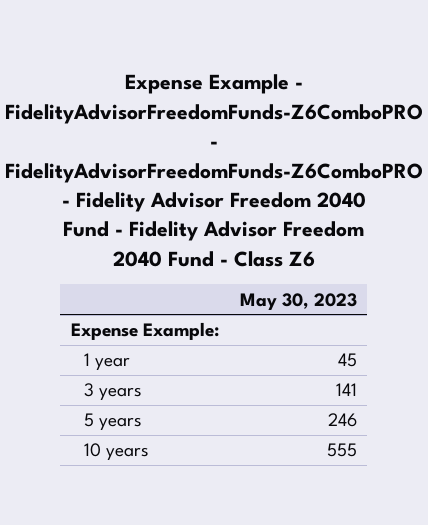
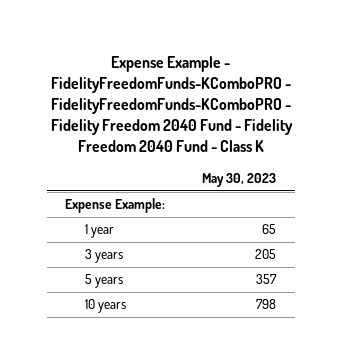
[4,74,423,267] Expense Example - FidelityAdvisorFreedomFunds-Z6ComboPRO - FidelityAdvisorFreedomFunds-Z6ComboPRO - Fidelity Advisor Freedom 2040 Fund - Fidelity Advisor Freedom 2040 Fund - Class Z6 -> [50,55,293,153] Expense Example - FidelityFreedomFunds-KComboPRO - FidelityFreedomFunds-KComboPRO - Fidelity Freedom 2040 Fund - Fidelity Freedom 2040 Fund - Class K
[337,353,357,368] 45 -> [262,224,277,235] 65
[335,383,357,397] 141 -> [255,249,277,260] 205
[327,413,357,428] 246 -> [256,274,278,285] 357
[326,443,357,458] 555 -> [256,299,277,310] 798

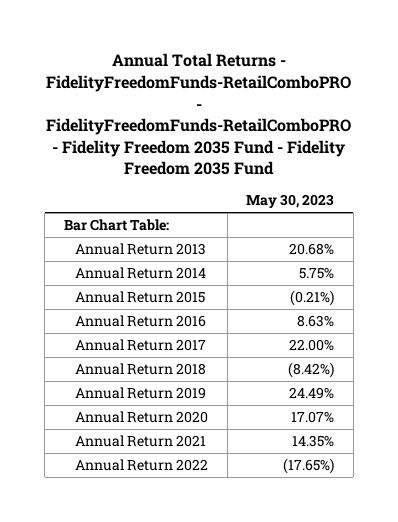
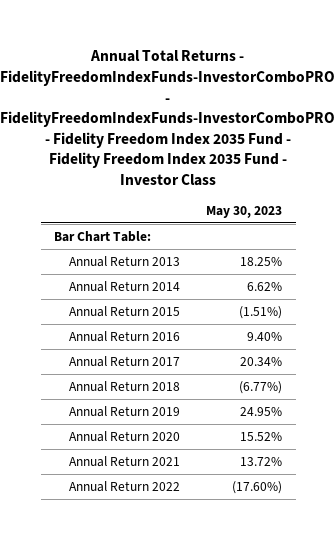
[46,53,352,176] Annual Total Returns - FidelityFreedomFunds-RetailComboPRO - FidelityFreedomFunds-RetailComboPRO - Fidelity Freedom 2035 Fund - Fidelity Freedom 2035 Fund -> [0,50,336,187] Annual Total Returns - FidelityFreedomIndexFunds-InvestorComboPRO - FidelityFreedomIndexFunds-InvestorComboPRO - Fidelity Freedom Index 2035 Fund - Fidelity Freedom Index 2035 Fund - Investor Class
[289,243,335,256] 20.68% -> [240,256,283,266] 18.25%
[299,267,335,280] 5.75% -> [247,281,283,291] 6.62%
[290,290,335,307] (0.21%) -> [239,305,283,319] (1.51%)
[297,315,335,328] 8.63% -> [247,331,283,341] 9.40%
[289,339,335,352] 22.00% -> [240,356,283,366] 20.34%
[288,362,335,379] (8.42%) -> [239,380,283,394] (6.77%)
[289,387,335,400] 24.49% -> [240,406,283,416] 24.95%
[291,411,335,424] 17.07% -> [240,431,283,441] 15.52%
[292,435,335,448] 14.35% -> [240,456,283,466] 13.72%
[283,458,335,475] (17.65%) -> [232,480,283,494] (17.60%)

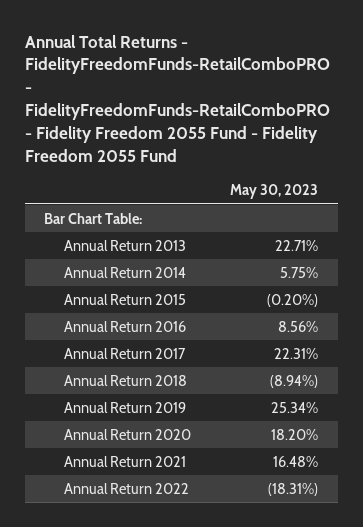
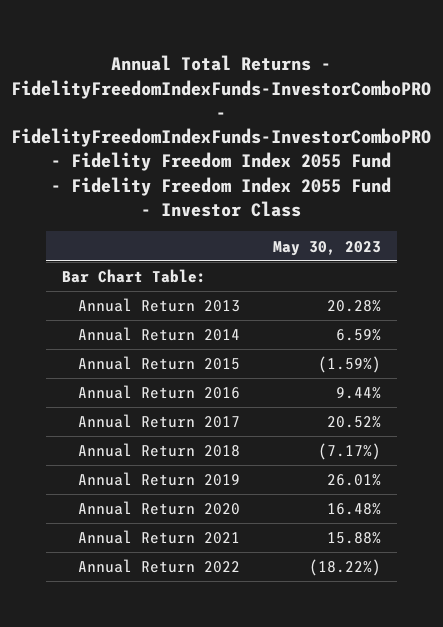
[24,34,330,162] Annual Total Returns - FidelityFreedomFunds-RetailComboPRO - FidelityFreedomFunds-RetailComboPRO - Fidelity Freedom 2055 Fund - Fidelity Freedom 2055 Fund -> [11,55,432,217] Annual Total Returns - FidelityFreedomIndexFunds-InvestorComboPRO - FidelityFreedomIndexFunds-InvestorComboPRO - Fidelity Freedom Index 2055 Fund - Fidelity Freedom Index 2055 Fund - Investor Class
[275,239,319,251] 22.71% -> [326,300,381,313] 20.28%
[280,266,319,278] 5.75% -> [335,329,381,342] 6.59%
[267,293,319,307] (0.20%) -> [317,356,381,374] (1.59%)
[278,320,319,332] 8.56% -> [335,387,381,400] 9.44%
[274,347,319,359] 22.31% -> [326,416,381,429] 20.52%
[270,374,319,388] (8.94%) -> [317,443,381,461] (7.17%)
[271,401,319,413] 25.34% -> [326,474,381,487] 26.01%
[271,428,319,440] 18.20% -> [326,503,381,516] 16.48%
[273,455,319,467] 16.48% -> [326,532,381,545] 15.88%
[268,482,319,496] (18.31%) -> [308,559,381,577] (18.22%)

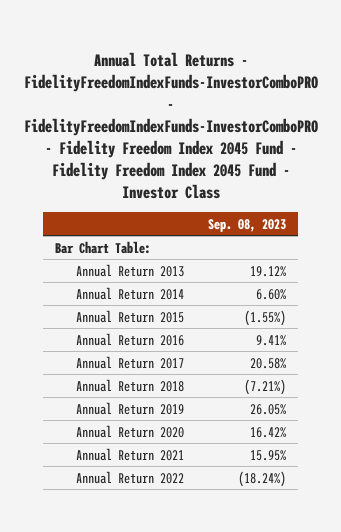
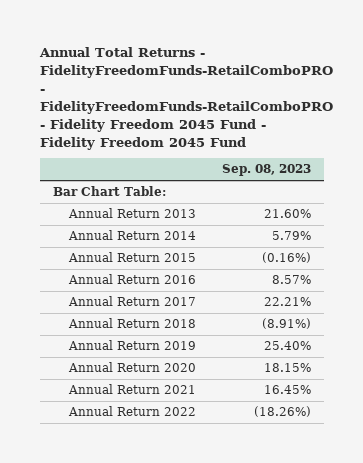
[23,51,318,199] Annual Total Returns - FidelityFreedomIndexFunds-InvestorComboPRO - FidelityFreedomIndexFunds-InvestorComboPRO - Fidelity Freedom Index 2045 Fund - Fidelity Freedom Index 2045 Fund - Investor Class -> [38,47,333,150] Annual Total Returns - FidelityFreedomFunds-RetailComboPRO - FidelityFreedomFunds-RetailComboPRO - Fidelity Freedom 2045 Fund - Fidelity Freedom 2045 Fund
[249,265,286,277] 19.12% -> [263,209,311,219] 21.60%
[255,288,286,300] 6.60% -> [271,231,311,241] 5.79%
[243,309,286,326] (1.55%) -> [261,252,311,264] (0.16%)
[255,334,286,346] 9.41% -> [271,275,311,285] 8.57%
[249,357,286,369] 20.58% -> [263,297,311,307] 22.21%
[243,378,286,395] (7.21%) -> [261,318,311,330] (8.91%)
[249,403,286,415] 26.05% -> [263,341,311,351] 25.40%
[249,426,286,438] 16.42% -> [263,363,311,373] 18.15%
[249,449,286,461] 15.95% -> [263,385,311,395] 16.45%
[237,470,286,487] (18.24%) -> [253,406,311,418] (18.26%)

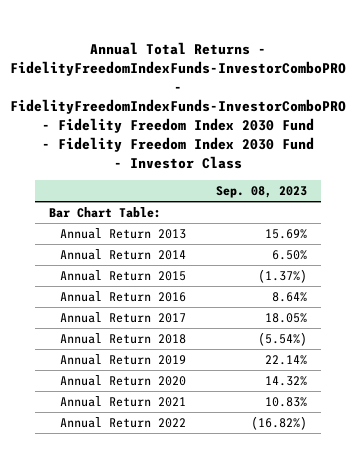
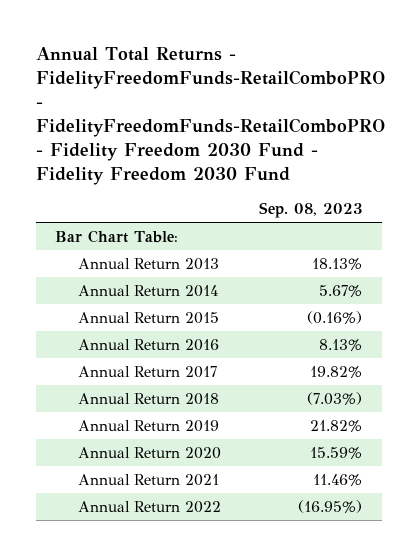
[9,41,346,169] Annual Total Returns - FidelityFreedomIndexFunds-InvestorComboPRO - FidelityFreedomIndexFunds-InvestorComboPRO - Fidelity Freedom Index 2030 Fund - Fidelity Freedom Index 2030 Fund - Investor Class -> [35,46,385,186] Annual Total Returns - FidelityFreedomFunds-RetailComboPRO - FidelityFreedomFunds-RetailComboPRO - Fidelity Freedom 2030 Fund - Fidelity Freedom 2030 Fund
[264,228,307,239] 15.69% -> [312,257,363,270] 18.13%
[271,249,307,260] 6.50% -> [319,284,363,297] 5.67%
[257,268,307,283] (1.37%) -> [307,310,363,324] (0.16%)
[271,291,307,302] 8.64% -> [319,338,363,351] 8.13%
[264,312,307,323] 18.05% -> [310,365,363,378] 19.82%
[257,331,307,346] (5.54%) -> [307,391,363,405] (7.03%)
[264,354,307,365] 22.14% -> [310,419,363,432] 21.82%
[264,375,307,386] 14.32% -> [310,446,363,459] 15.59%
[264,396,307,407] 10.83% -> [313,473,363,486] 11.46%
[250,415,307,430] (16.82%) -> [298,499,363,513] (16.95%)

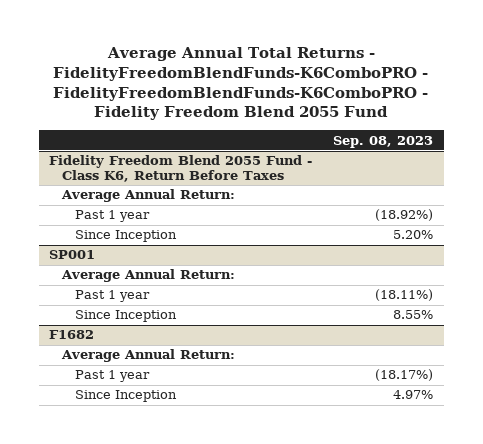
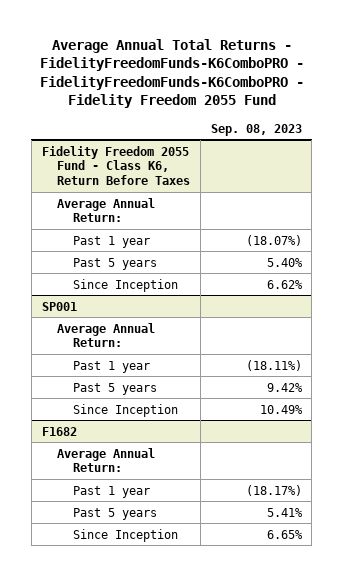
[53,47,429,121] Average Annual Total Returns - FidelityFreedomBlendFunds-K6ComboPRO - FidelityFreedomBlendFunds-K6ComboPRO - Fidelity Freedom Blend 2055 Fund -> [39,38,304,109] Average Annual Total Returns - FidelityFreedomFunds-K6ComboPRO - FidelityFreedomFunds-K6ComboPRO - Fidelity Freedom 2055 Fund
[49,155,313,183] Fidelity Freedom Blend 2055 Fund - Class K6, Return Before Taxes -> [41,145,191,186] Fidelity Freedom 2055 Fund - Class K6, Return Before Taxes
[375,209,434,222] (18.92%) -> [245,234,302,246] (18.07%)
none -> [72,257,157,270] Past 5 years
[393,230,434,240] 5.20% -> [266,279,303,289] 6.62%
none -> [72,382,157,395] Past 5 years
[393,310,434,320] 8.55% -> [259,404,303,414] 10.49%
none -> [72,507,157,520] Past 5 years
[393,390,434,400] 4.97% -> [266,529,303,539] 6.65%

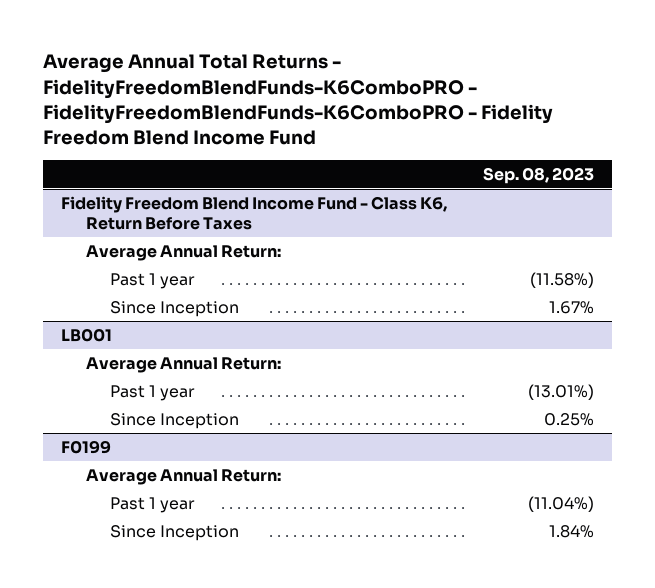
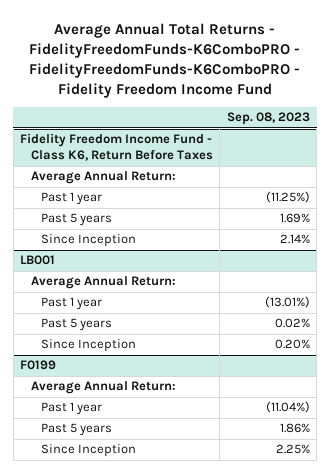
[43,54,554,145] Average Annual Total Returns - FidelityFreedomBlendFunds-K6ComboPRO - FidelityFreedomBlendFunds-K6ComboPRO - Fidelity Freedom Blend Income Fund -> [29,22,301,98] Average Annual Total Returns - FidelityFreedomFunds-K6ComboPRO - FidelityFreedomFunds-K6ComboPRO - Fidelity Freedom Income Fund
[61,195,448,231] Fidelity Freedom Blend Income Fund - Class K6, Return Before Taxes -> [20,133,213,162] Fidelity Freedom Income Fund - Class K6, Return Before Taxes
[529,271,594,288] (11.58%) -> [265,191,310,204] (11.25%)
none -> [40,213,112,227] Past 5 years
[548,300,594,314] 1.67% -> [279,234,310,245] 2.14%
none -> [40,318,112,332] Past 5 years
[543,412,594,426] 0.25% -> [274,339,310,350] 0.20%
none -> [40,423,112,437] Past 5 years
[548,524,594,538] 1.84% -> [275,444,310,455] 2.25%

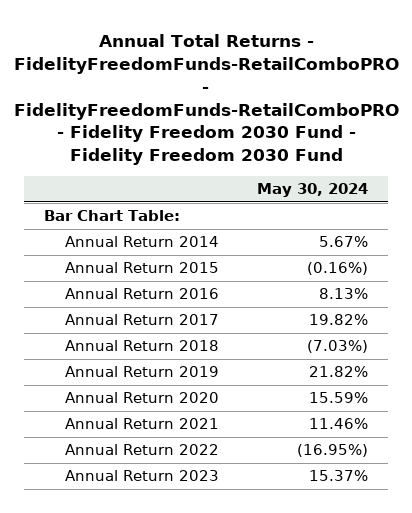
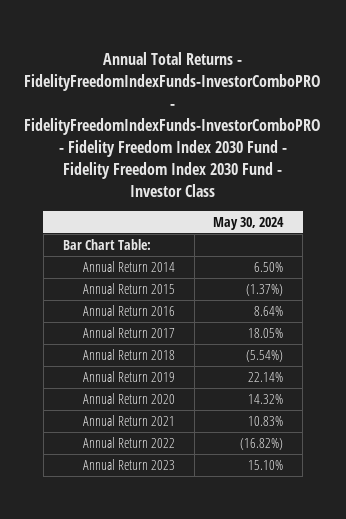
[14,34,400,166] Annual Total Returns - FidelityFreedomFunds-RetailComboPRO - FidelityFreedomFunds-RetailComboPRO - Fidelity Freedom 2030 Fund - Fidelity Freedom 2030 Fund -> [24,52,322,197] Annual Total Returns - FidelityFreedomIndexFunds-InvestorComboPRO - FidelityFreedomIndexFunds-InvestorComboPRO - Fidelity Freedom Index 2030 Fund - Fidelity Freedom Index 2030 Fund - Investor Class
[319,236,369,248] 5.67% -> [254,262,284,273] 6.50%
[307,262,369,276] (0.16%) -> [246,284,284,297] (1.37%)
[319,288,369,300] 8.13% -> [254,306,284,317] 8.64%
[309,314,369,326] 19.82% -> [248,328,284,339] 18.05%
[307,340,369,354] (7.03%) -> [246,350,284,363] (5.54%)
[309,366,369,378] 21.82% -> [248,372,284,383] 22.14%
[309,392,369,404] 15.59% -> [248,394,284,405] 14.32%
[309,418,369,430] 11.46% -> [248,416,284,427] 10.83%
[297,444,369,458] (16.95%) -> [240,438,284,451] (16.82%)
[309,470,369,482] 15.37% -> [248,460,284,471] 15.10%

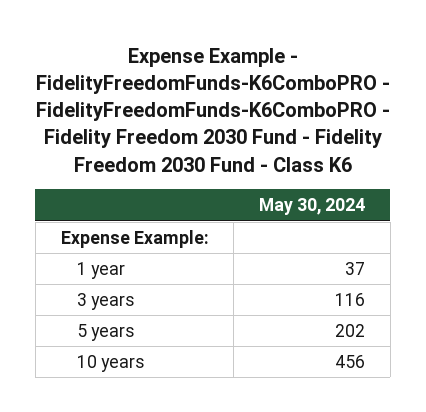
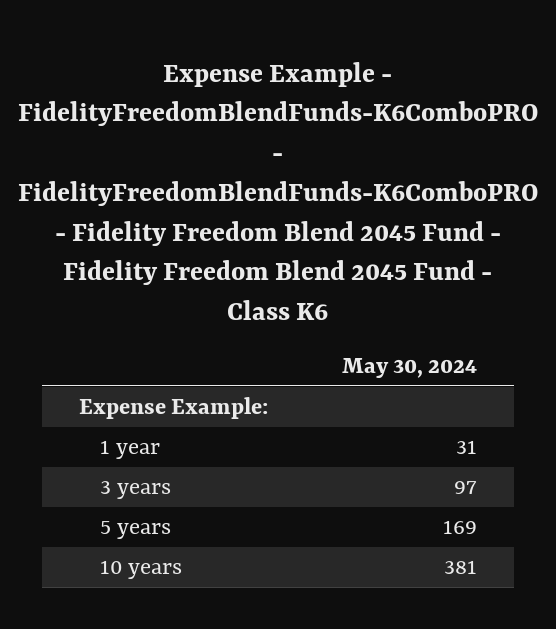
[35,47,390,172] Expense Example - FidelityFreedomFunds-K6ComboPRO - FidelityFreedomFunds-K6ComboPRO - Fidelity Freedom 2030 Fund - Fidelity Freedom 2030 Fund - Class K6 -> [17,61,538,321] Expense Example - FidelityFreedomBlendFunds-K6ComboPRO - FidelityFreedomBlendFunds-K6ComboPRO - Fidelity Freedom Blend 2045 Fund - Fidelity Freedom Blend 2045 Fund - Class K6
[345,261,366,275] 37 -> [455,440,477,455] 31
[335,292,366,306] 116 -> [453,481,477,495] 97
[335,323,366,337] 202 -> [442,520,477,535] 169
[335,354,366,368] 456 -> [443,560,477,575] 381

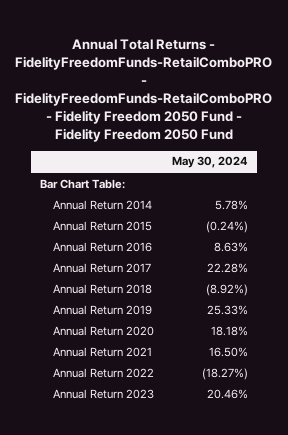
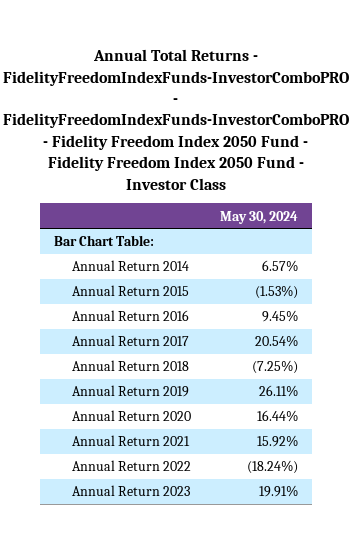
[14,39,272,143] Annual Total Returns - FidelityFreedomFunds-RetailComboPRO - FidelityFreedomFunds-RetailComboPRO - Fidelity Freedom 2050 Fund - Fidelity Freedom 2050 Fund -> [2,49,349,190] Annual Total Returns - FidelityFreedomIndexFunds-InvestorComboPRO - FidelityFreedomIndexFunds-InvestorComboPRO - Fidelity Freedom Index 2050 Fund - Fidelity Freedom Index 2050 Fund - Investor Class
[214,199,248,210] 5.78% -> [261,260,298,273] 6.57%
[205,220,248,233] (0.24%) -> [254,285,298,300] (1.53%)
[213,241,248,252] 8.63% -> [261,310,298,323] 9.45%
[206,262,248,273] 22.28% -> [254,335,298,348] 20.54%
[205,283,248,296] (8.92%) -> [251,360,298,375] (7.25%)
[206,304,248,315] 25.33% -> [258,385,298,398] 26.11%
[210,325,248,336] 18.18% -> [256,410,298,423] 16.44%
[208,346,248,357] 16.50% -> [256,435,298,448] 15.92%
[201,367,248,380] (18.27%) -> [246,460,298,475] (18.24%)
[206,388,248,399] 20.46% -> [258,485,298,498] 19.91%

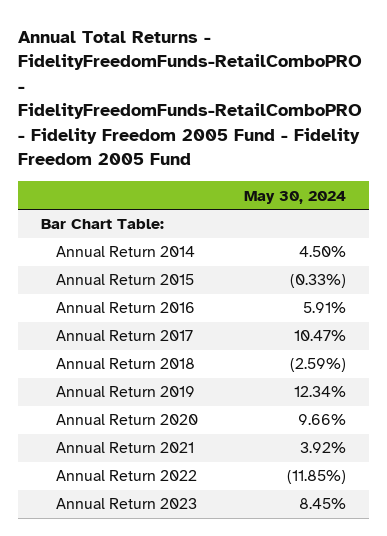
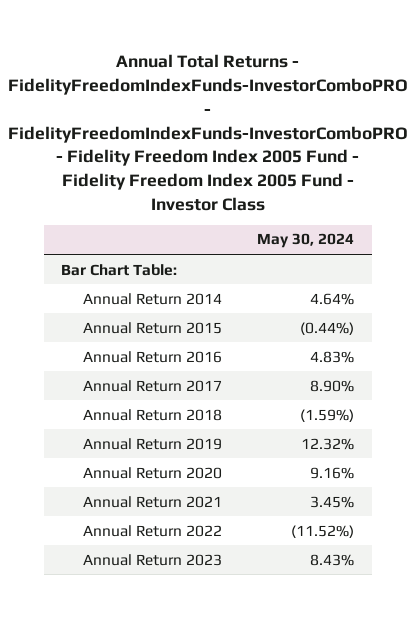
[18,30,363,166] Annual Total Returns - FidelityFreedomFunds-RetailComboPRO - FidelityFreedomFunds-RetailComboPRO - Fidelity Freedom 2005 Fund - Fidelity Freedom 2005 Fund -> [7,54,408,211] Annual Total Returns - FidelityFreedomIndexFunds-InvestorComboPRO - FidelityFreedomIndexFunds-InvestorComboPRO - Fidelity Freedom Index 2005 Fund - Fidelity Freedom Index 2005 Fund - Investor Class
[299,246,347,258] 4.50% -> [310,292,355,305] 4.64%
[290,274,347,289] (0.33%) -> [300,321,355,335] (0.44%)
[303,302,347,314] 5.91% -> [310,350,355,363] 4.83%
[294,330,347,342] 10.47% -> [310,379,355,392] 8.90%
[290,358,347,373] (2.59%) -> [300,408,355,422] (1.59%)
[294,386,347,398] 12.34% -> [301,437,355,450] 12.32%
[298,414,347,426] 9.66% -> [310,466,355,479] 9.16%
[300,442,347,454] 3.92% -> [310,495,355,508] 3.45%
[287,470,347,485] (11.85%) -> [291,524,355,538] (11.52%)
[299,498,347,510] 8.45% -> [310,553,355,566] 8.43%

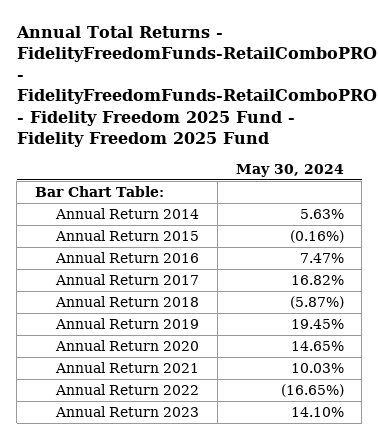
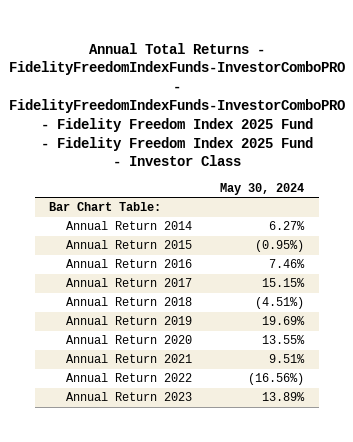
[15,25,377,147] Annual Total Returns - FidelityFreedomFunds-RetailComboPRO - FidelityFreedomFunds-RetailComboPRO - Fidelity Freedom 2025 Fund - Fidelity Freedom 2025 Fund -> [8,42,345,167] Annual Total Returns - FidelityFreedomIndexFunds-InvestorComboPRO - FidelityFreedomIndexFunds-InvestorComboPRO - Fidelity Freedom Index 2025 Fund - Fidelity Freedom Index 2025 Fund - Investor Class
[299,209,344,220] 5.63% -> [269,221,306,231] 6.27%
[289,230,344,244] (0.16%) -> [255,240,305,253] (0.95%)
[299,253,344,264] 7.47% -> [269,259,306,269] 7.46%
[290,275,344,286] 16.82% -> [262,278,306,288] 15.15%
[289,296,344,310] (5.87%) -> [255,297,305,310] (4.51%)
[290,319,344,330] 19.45% -> [262,316,306,326] 19.69%
[290,341,344,352] 14.65% -> [262,335,306,345] 13.55%
[290,363,344,374] 10.03% -> [269,354,306,364] 9.51%
[280,384,344,398] (16.65%) -> [248,373,305,386] (16.56%)
[290,407,344,418] 14.10% -> [262,392,306,402] 13.89%

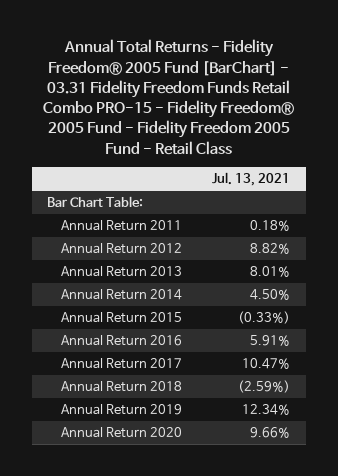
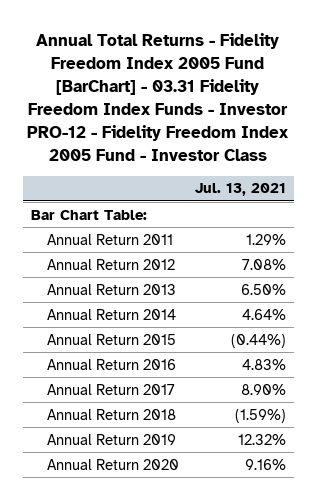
[42,39,294,155] Annual Total Returns - Fidelity Freedom® 2005 Fund [BarChart] - 03.31 Fidelity Freedom Funds Retail Combo PRO-15 - Fidelity Freedom® 2005 Fund - Fidelity Freedom 2005 Fund - Retail Class -> [27,32,290,161] Annual Total Returns - Fidelity Freedom Index 2005 Fund [BarChart] - 03.31 Fidelity Freedom Index Funds - Investor PRO-12 - Fidelity Freedom Index 2005 Fund - Investor Class
[250,220,291,232] 0.18% -> [245,233,286,245] 1.29%
[250,243,291,255] 8.82% -> [241,258,286,270] 7.08%
[250,266,291,278] 8.01% -> [240,283,286,295] 6.50%
[250,289,291,301] 4.50% -> [241,308,286,320] 4.64%
[238,311,291,325] (0.33%) -> [230,333,286,348] (0.44%)
[250,335,291,347] 5.91% -> [241,358,286,370] 4.83%
[242,358,291,370] 10.47% -> [240,383,286,395] 8.90%
[238,380,291,394] (2.59%) -> [234,408,286,423] (1.59%)
[242,404,291,416] 12.34% -> [237,433,286,445] 12.32%
[250,427,291,439] 9.66% -> [244,458,286,470] 9.16%

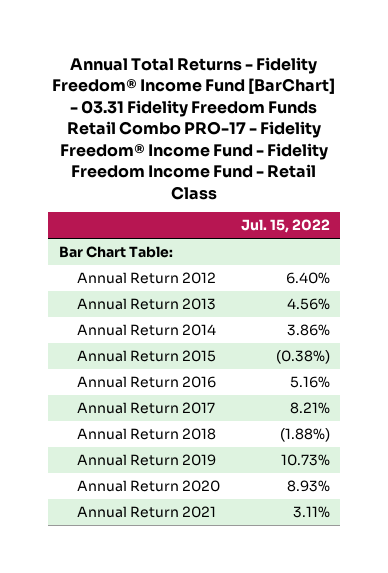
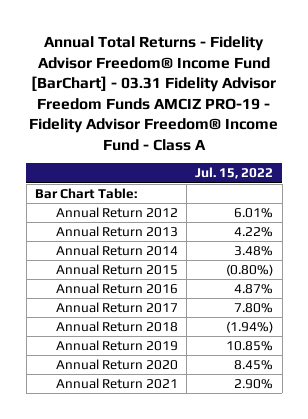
[52,56,336,200] Annual Total Returns - Fidelity Freedom® Income Fund [BarChart] - 03.31 Fidelity Freedom Funds Retail Combo PRO-17 - Fidelity Freedom® Income Fund - Fidelity Freedom Income Fund - Retail Class -> [29,35,279,152] Annual Total Returns - Fidelity Advisor Freedom® Income Fund [BarChart] - 03.31 Fidelity Advisor Freedom Funds AMCIZ PRO-19 - Fidelity Advisor Freedom® Income Fund - Class A
[285,271,330,284] 6.40% -> [234,208,274,219] 6.01%
[286,297,330,310] 4.56% -> [234,227,274,238] 4.22%
[286,323,330,336] 3.86% -> [234,246,274,257] 3.48%
[275,349,330,364] (0.38%) -> [226,264,274,277] (0.80%)
[289,375,330,388] 5.16% -> [234,284,274,295] 4.87%
[289,401,330,414] 8.21% -> [234,303,274,314] 7.80%
[279,427,330,442] (1.88%) -> [226,321,274,334] (1.94%)
[280,453,330,466] 10.73% -> [226,341,274,352] 10.85%
[286,479,330,492] 8.93% -> [234,360,274,371] 8.45%
[292,505,330,518] 3.11% -> [234,379,274,390] 2.90%

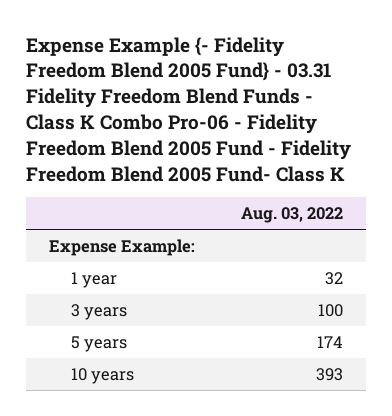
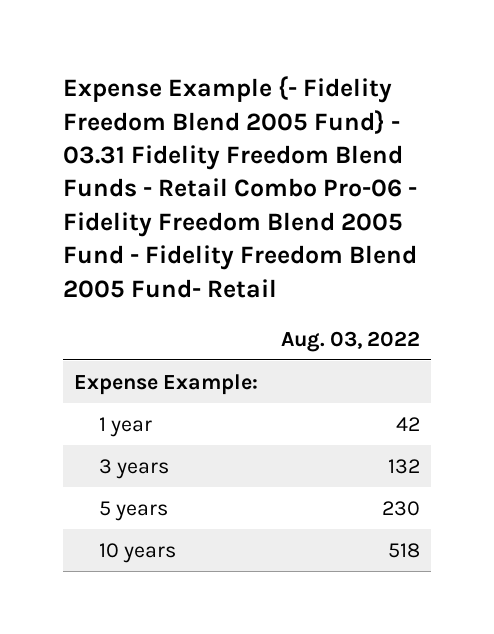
[25,36,351,182] Expense Example {- Fidelity Freedom Blend 2005 Fund} - 03.31 Fidelity Freedom Blend Funds - Class K Combo Pro-06 - Fidelity Freedom Blend 2005 Fund - Fidelity Freedom Blend 2005 Fund- Class K -> [62,76,417,298] Expense Example {- Fidelity Freedom Blend 2005 Fund} - 03.31 Fidelity Freedom Blend Funds - Retail Combo Pro-06 - Fidelity Freedom Blend 2005 Fund - Fidelity Freedom Blend 2005 Fund- Retail
[324,271,343,285] 32 -> [395,416,420,431] 42
[317,303,343,317] 100 -> [387,458,420,474] 132
[316,335,343,348] 174 -> [381,500,420,516] 230
[315,367,343,381] 393 -> [387,542,420,558] 518

